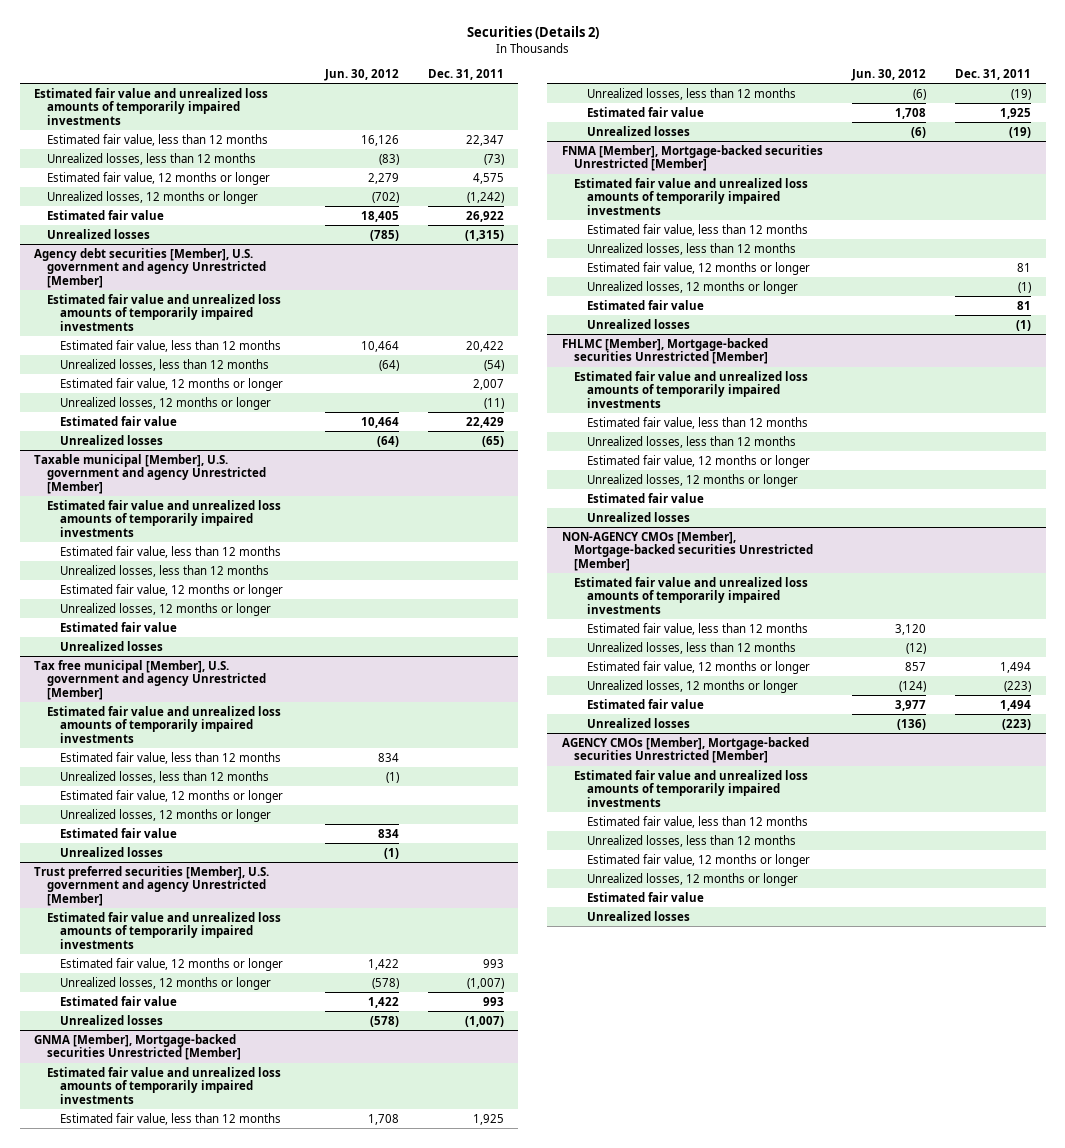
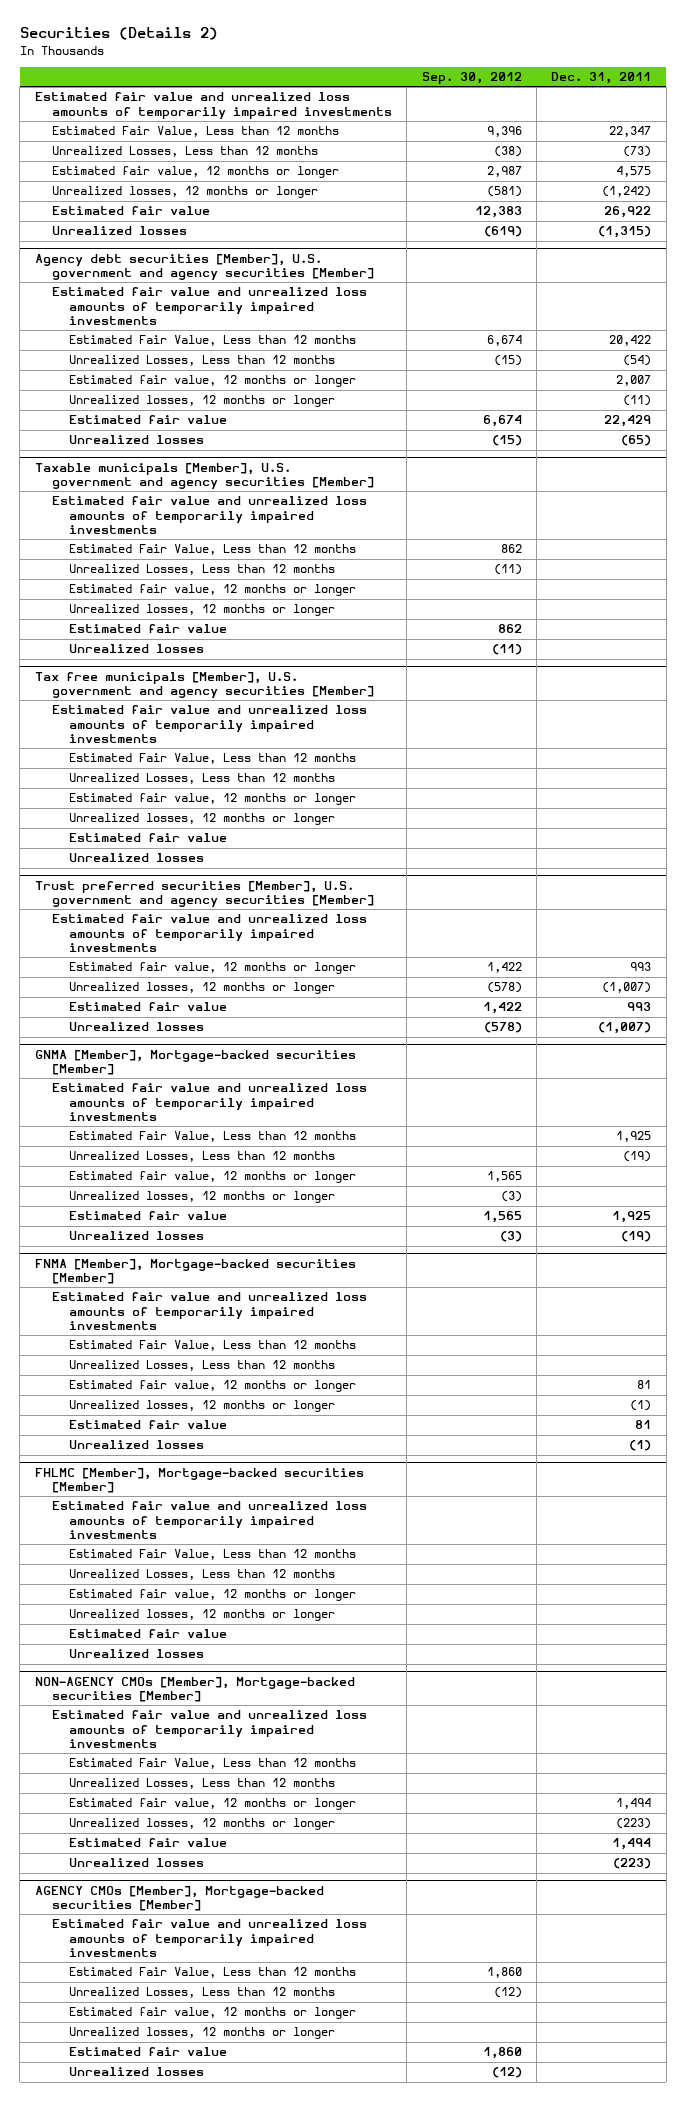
[323,68,399,81] Jun. 30, 2012 -> none
none -> [421,72,522,85] Sep. 30, 2012
[47,133,269,146] Estimated fair value, less than 12 months -> [51,126,339,138] Estimated Fair Value, Less than 12 months
[47,152,257,165] Unrealized losses, less than 12 months -> [51,146,318,158] Unrealized Losses, Less than 12 months
[34,247,267,288] Agency debt securities [Member], U.S. government and agency Unrestricted [Member] -> [34,253,374,280] Agency debt securities [Member], U.S. government and agency securities [Member]
[59,339,281,352] Estimated fair value, less than 12 months -> [69,335,357,347] Estimated Fair Value, Less than 12 months
[59,358,269,371] Unrealized losses, less than 12 months -> [69,355,336,367] Unrealized Losses, Less than 12 months
[34,453,267,494] Taxable municipal [Member], U.S. government and agency Unrestricted [Member] -> [34,462,374,489] Taxable municipals [Member], U.S. government and agency securities [Member]
[59,545,281,558] Estimated fair value, less than 12 months -> [69,544,357,556] Estimated Fair Value, Less than 12 months
[59,564,269,577] Unrealized losses, less than 12 months -> [69,564,336,576] Unrealized Losses, Less than 12 months
[34,659,267,700] Tax free municipal [Member], U.S. government and agency Unrestricted [Member] -> [34,671,374,698] Tax free municipals [Member], U.S. government and agency securities [Member]
[59,751,281,764] Estimated fair value, less than 12 months -> [69,753,357,765] Estimated Fair Value, Less than 12 months
[59,770,269,783] Unrealized losses, less than 12 months -> [69,773,336,785] Unrealized Losses, Less than 12 months
[34,865,270,906] Trust preferred securities [Member], U.S. government and agency Unrestricted [Member] -> [34,880,374,907] Trust preferred securities [Member], U.S. government and agency securities [Member]
[34,1033,242,1061] GNMA [Member], Mortgage-backed securities Unrestricted [Member] -> [34,1049,356,1075] GNMA [Member], Mortgage-backed securities [Member]
[59,1112,281,1125] Estimated fair value, less than 12 months -> [69,1131,357,1143] Estimated Fair Value, Less than 12 months
[587,87,797,100] Unrealized losses, less than 12 months -> [69,1151,336,1163] Unrealized Losses, Less than 12 months
none -> [69,1171,357,1184] Estimated fair value, 12 months or longer
none -> [69,1191,336,1204] Unrealized losses, 12 months or longer
[561,144,823,172] FNMA [Member], Mortgage-backed securities Unrestricted [Member] -> [34,1258,356,1284] FNMA [Member], Mortgage-backed securities [Member]
[587,223,809,236] Estimated fair value, less than 12 months -> [69,1340,357,1352] Estimated Fair Value, Less than 12 months
[587,242,797,255] Unrealized losses, less than 12 months -> [69,1360,336,1372] Unrealized Losses, Less than 12 months
[561,337,769,365] FHLMC [Member], Mortgage-backed securities Unrestricted [Member] -> [34,1467,364,1493] FHLMC [Member], Mortgage-backed securities [Member]
[587,416,809,429] Estimated fair value, less than 12 months -> [69,1549,357,1561] Estimated Fair Value, Less than 12 months
[587,435,797,448] Unrealized losses, less than 12 months -> [69,1569,336,1581] Unrealized Losses, Less than 12 months
[561,530,814,571] NON-AGENCY CMOs [Member], Mortgage-backed securities Unrestricted [Member] -> [34,1676,355,1702] NON-AGENCY CMOs [Member], Mortgage-backed securities [Member]
[587,622,809,635] Estimated fair value, less than 12 months -> [69,1758,357,1770] Estimated Fair Value, Less than 12 months
[587,641,797,654] Unrealized losses, less than 12 months -> [69,1778,336,1790] Unrealized Losses, Less than 12 months
[561,736,809,764] AGENCY CMOs [Member], Mortgage-backed securities Unrestricted [Member] -> [34,1885,324,1911] AGENCY CMOs [Member], Mortgage-backed securities [Member]
[587,815,809,828] Estimated fair value, less than 12 months -> [69,1967,357,1979] Estimated Fair Value, Less than 12 months
[587,834,797,847] Unrealized losses, less than 12 months -> [69,1987,336,1999] Unrealized Losses, Less than 12 months

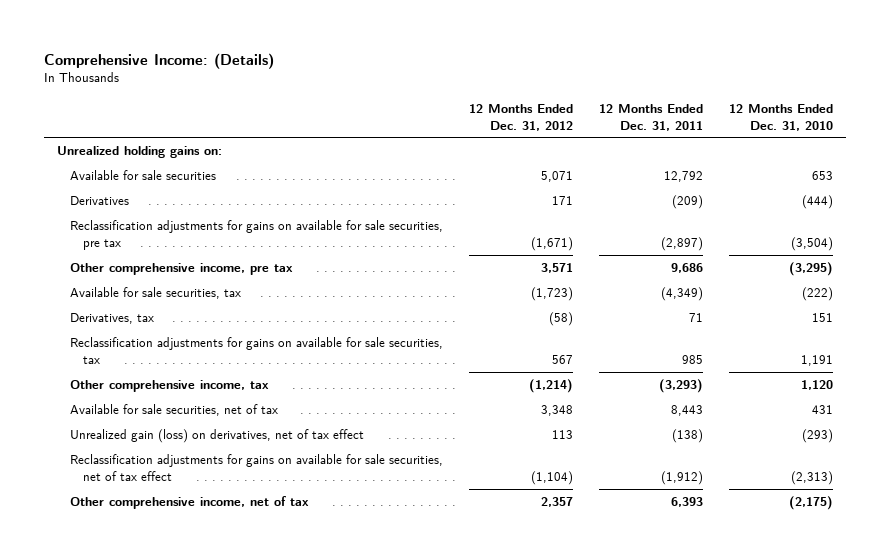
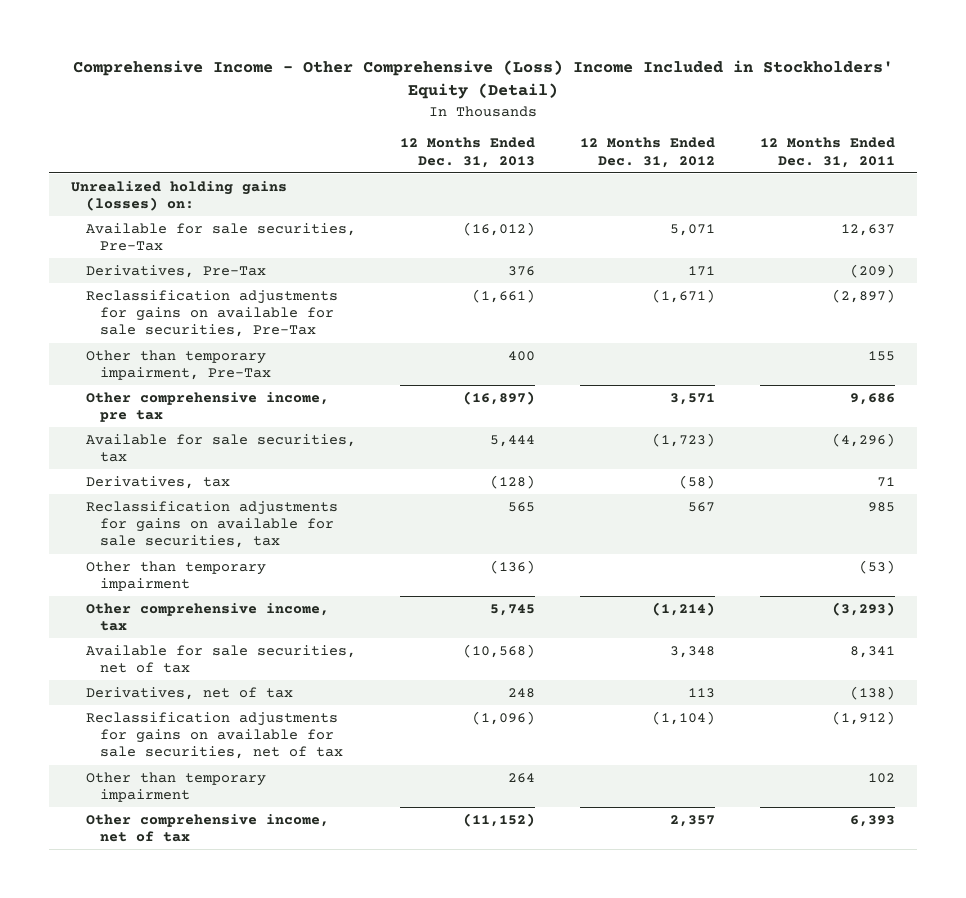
[44,52,275,69] Comprehensive Income: (Details) -> [72,60,893,100] Comprehensive Income - Other Comprehensive (Loss) Income Included in Stockholders' Equity (Detail)
[728,103,833,131] 12 Months Ended Dec. 31, 2010 -> none
none -> [400,137,536,168] 12 Months Ended Dec. 31, 2013
[57,146,223,159] Unrealized holding gains on: -> [71,180,288,212] Unrealized holding gains (losses) on:
[70,170,217,181] Available for sale securities -> [85,222,356,252] Available for sale securities, Pre-Tax
[663,171,703,183] 12,792 -> [840,223,895,236] 12,637
[70,196,130,206] Derivatives -> [85,264,266,278] Derivatives, Pre-Tax
[70,220,444,251] Reclassification adjustments for gains on available for sale securities, pre tax -> [85,289,338,338] Reclassification adjustments for gains on available for sale securities, Pre-Tax
none -> [85,349,272,381] Other than temporary impairment, Pre-Tax
[660,287,703,302] (4,349) -> [831,432,895,447] (4,296)
none -> [85,560,266,592] Other than temporary impairment
[670,405,703,417] 8,443 -> [849,645,895,658] 8,341
[70,429,365,444] Unrealized gain (loss) on derivatives, net of tax effect -> [85,686,293,700] Derivatives, net of tax
[70,454,444,482] Reclassification adjustments for gains on available for sale securities, net of tax effect -> [85,711,344,760] Reclassification adjustments for gains on available for sale securities, net of tax
none -> [85,771,266,803] Other than temporary impairment

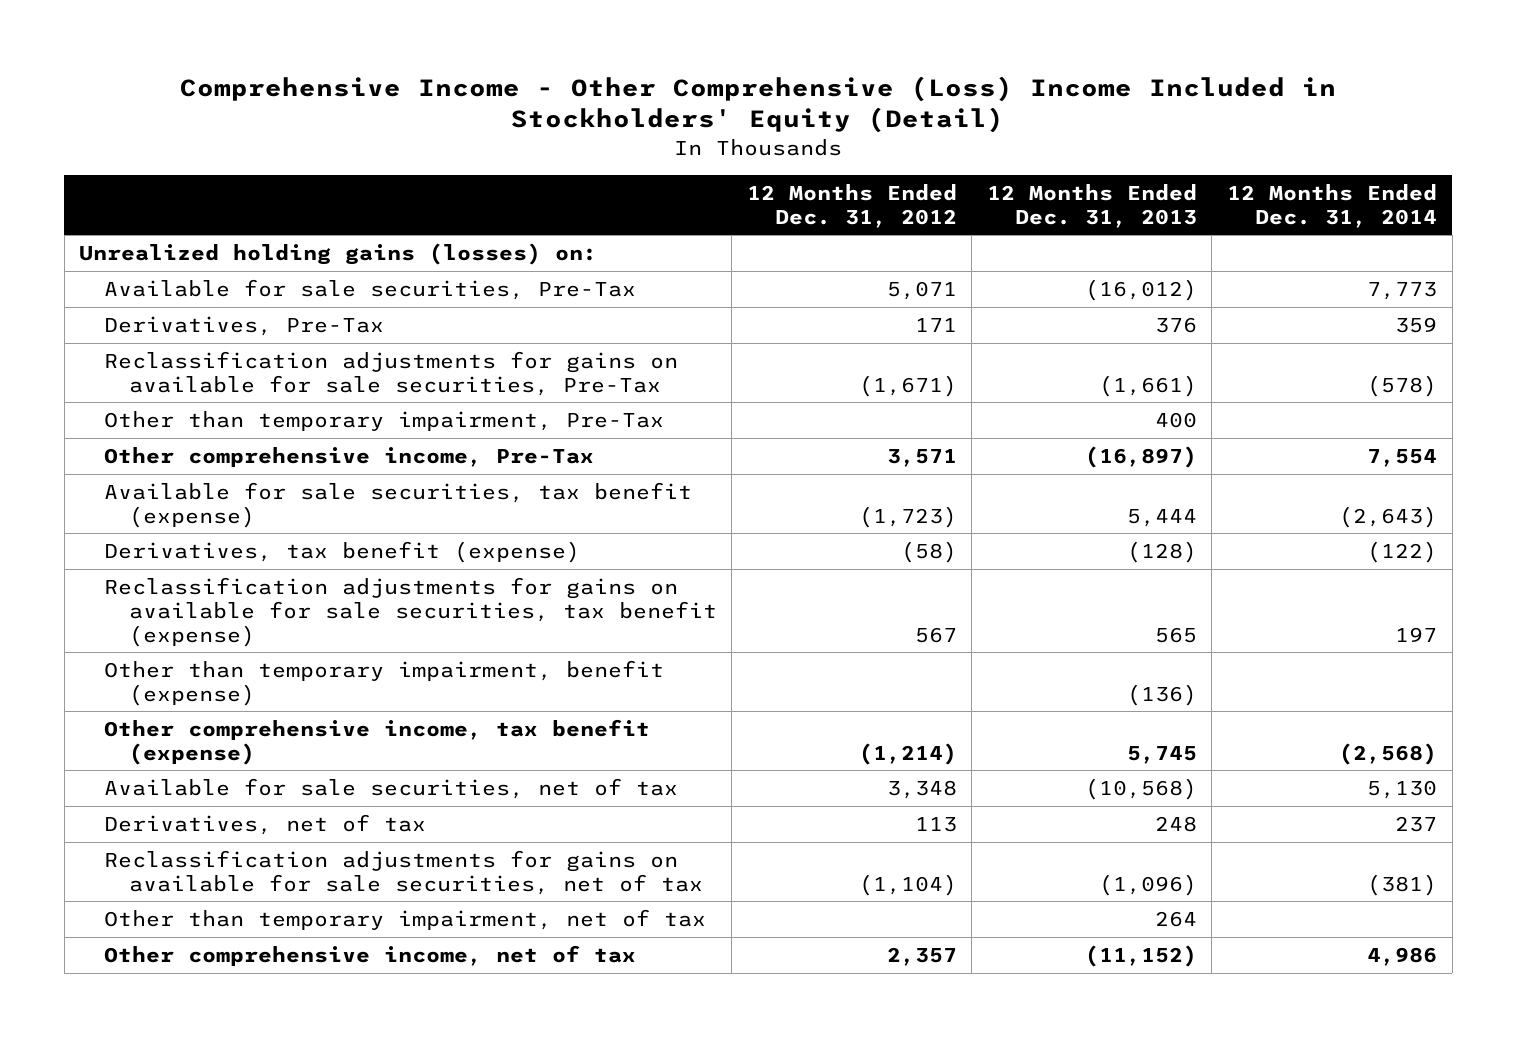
[759,137,895,168] 12 Months Ended Dec. 31, 2011 -> none
none -> [1226,183,1437,228] 12 Months Ended Dec. 31, 2014
[85,391,329,423] Other comprehensive income, pre tax -> [104,446,595,467] Other comprehensive income, Pre-Tax
[85,433,356,463] Available for sale securities, tax -> [104,481,693,528] Available for sale securities, tax benefit (expense)
[85,475,230,489] Derivatives, tax -> [104,540,581,563] Derivatives, tax benefit (expense)
[85,500,338,549] Reclassification adjustments for gains on available for sale securities, tax -> [104,576,717,647] Reclassification adjustments for gains on available for sale securities, tax benefit (expense)
[85,560,266,592] Other than temporary impairment -> [104,659,665,706] Other than temporary impairment, benefit (expense)
[85,602,329,632] Other comprehensive income, tax -> [104,718,651,765] Other comprehensive income, tax benefit (expense)
[85,771,266,803] Other than temporary impairment -> [104,908,707,930] Other than temporary impairment, net of tax

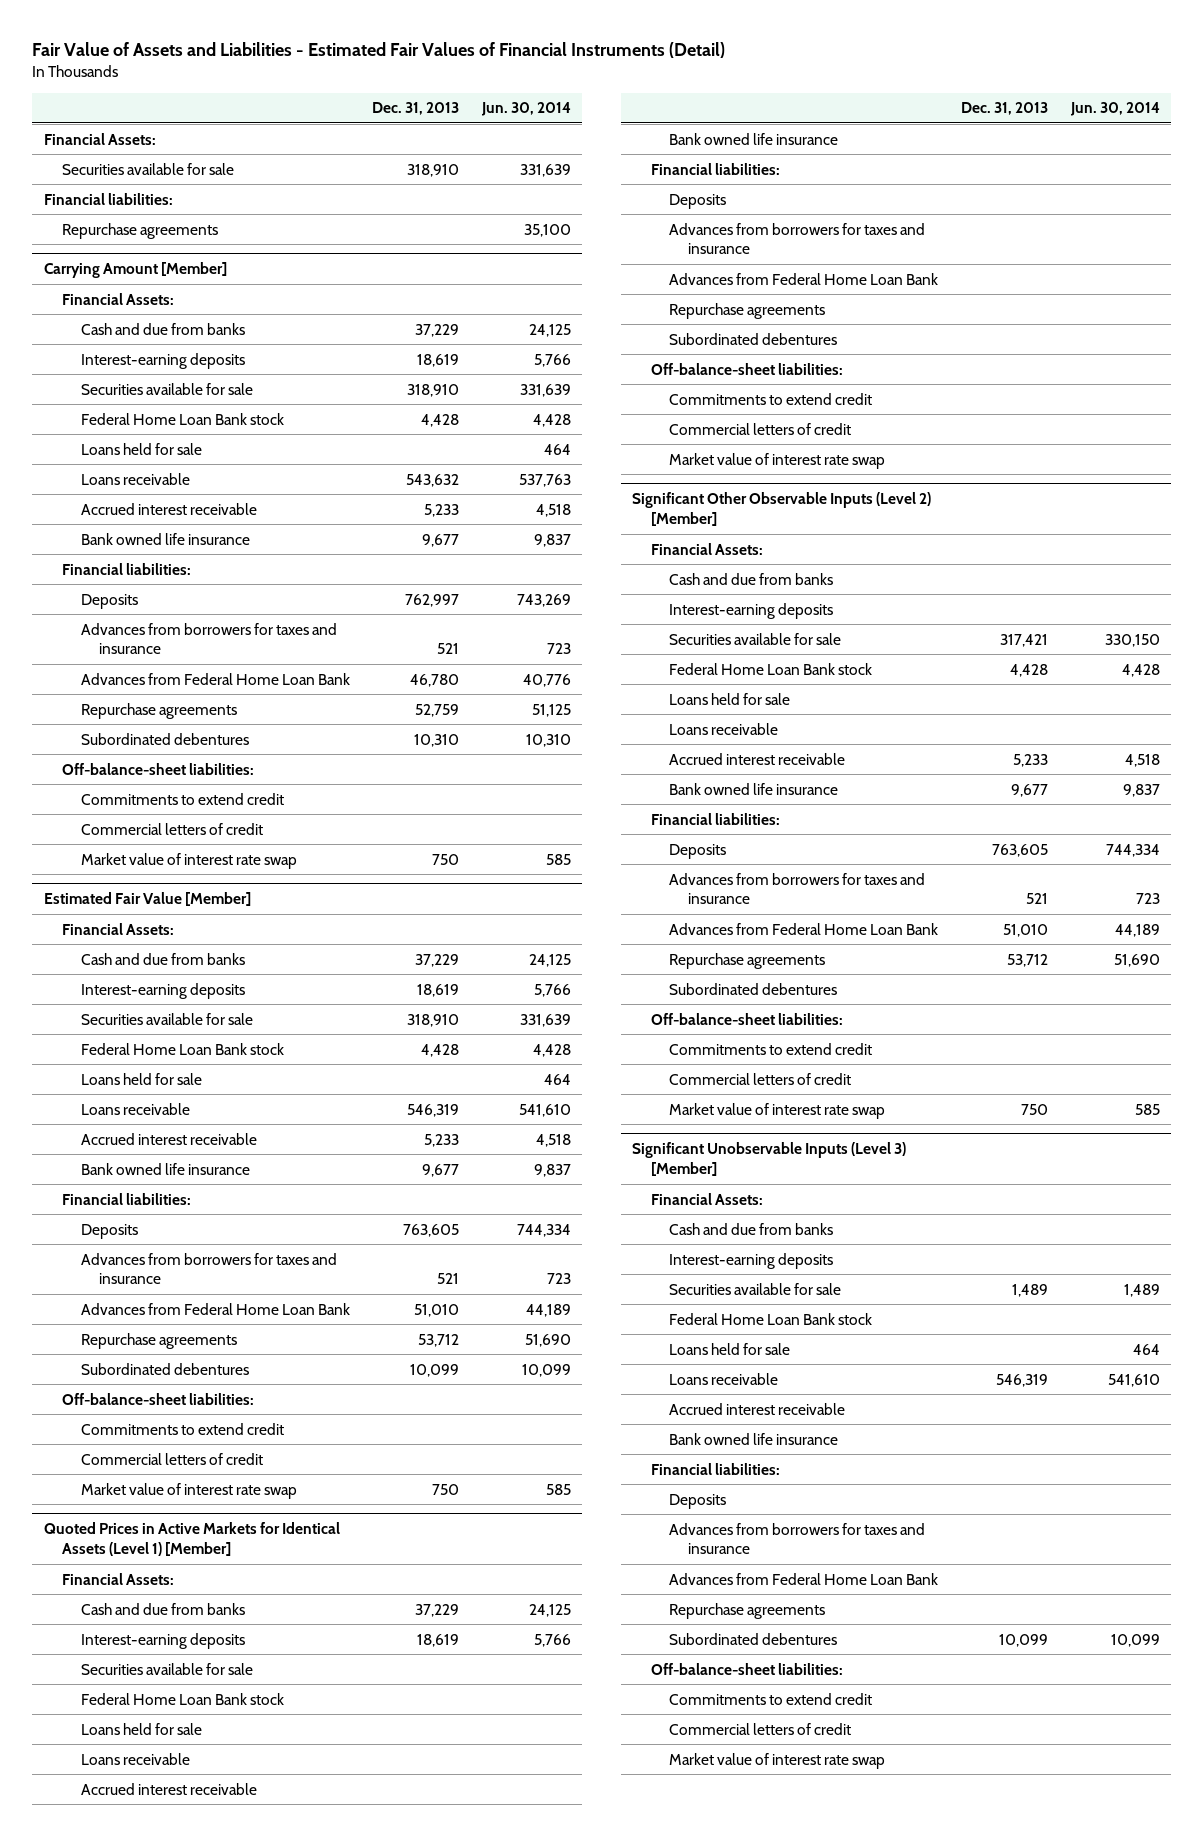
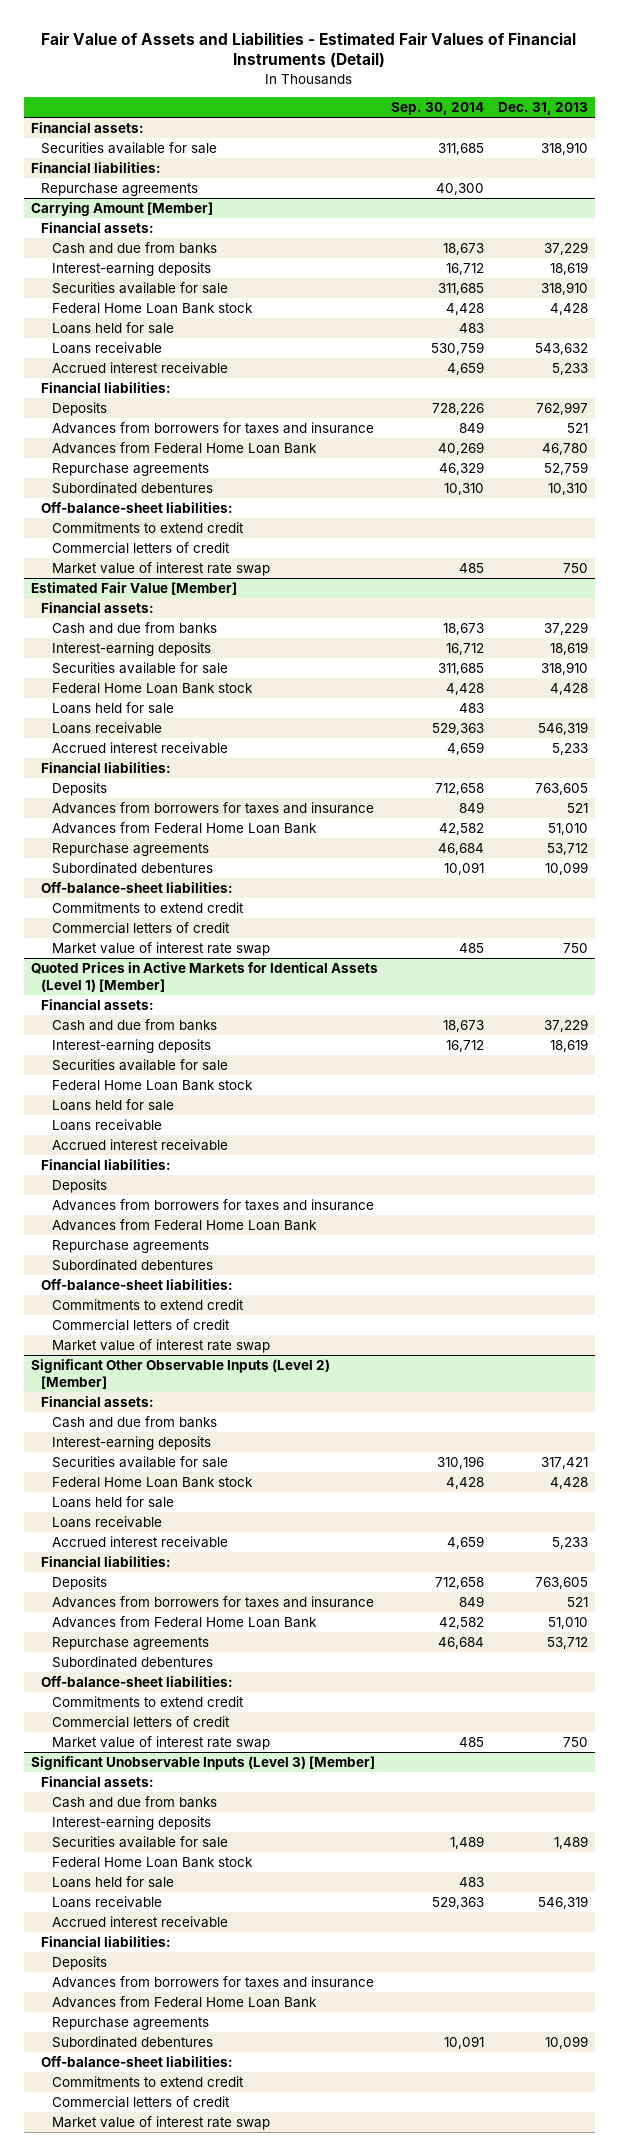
[480,102,571,117] Jun. 30, 2014 -> none
none -> [391,102,485,116] Sep. 30, 2014
[43,132,156,145] Financial Assets: -> [30,122,144,134] Financial assets:
[62,292,175,305] Financial Assets: -> [41,222,155,234] Financial assets:
[80,532,250,545] Bank owned life insurance -> none
[62,922,175,935] Financial Assets: -> [41,602,155,614] Financial assets:
[80,1162,250,1175] Bank owned life insurance -> none
[62,1572,175,1585] Financial Assets: -> [41,999,155,1011] Financial assets:
[669,132,839,145] Bank owned life insurance -> none
[650,542,763,555] Financial Assets: -> [41,1396,155,1408] Financial assets:
[669,782,839,795] Bank owned life insurance -> none
[650,1192,763,1205] Financial Assets: -> [41,1776,155,1788] Financial assets:
[669,1432,839,1445] Bank owned life insurance -> none

